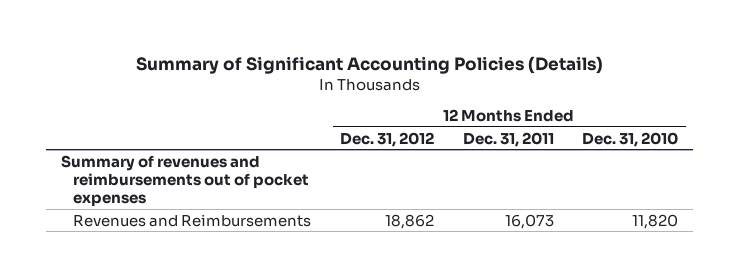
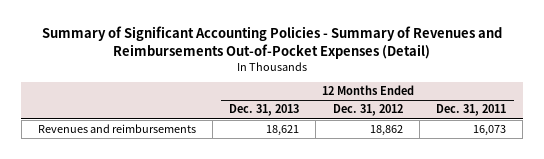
[135,55,603,74] Summary of Significant Accounting Policies (Details) -> [41,26,502,59] Summary of Significant Accounting Policies - Summary of Revenues and Reimbursements Out-of-Pocket Expenses (Detail)
[582,131,679,147] Dec. 31, 2010 -> none
none -> [229,104,300,117] Dec. 31, 2013
[60,154,310,207] Summary of revenues and reimbursements out of pocket expenses -> none
[73,213,312,227] Revenues and Reimbursements -> [37,124,196,134] Revenues and reimbursements

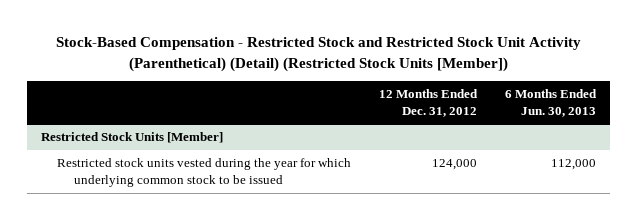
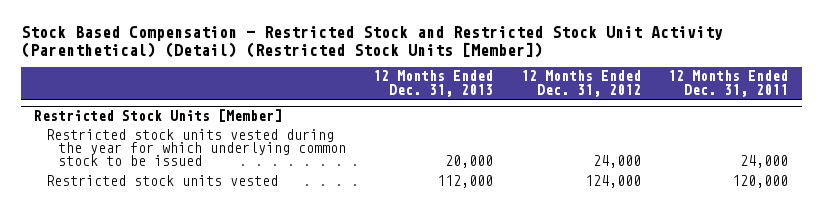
[55,37,581,72] Stock-Based Compensation - Restricted Stock and Restricted Stock Unit Activity (Parenthetical) (Detail) (Restricted Stock Units [Member]) -> [20,26,723,58] Stock Based Compensation - Restricted Stock and Restricted Stock Unit Activity (Parenthetical) (Detail) (Restricted Stock Units [Member])
[505,89,598,117] 6 Months Ended Jun. 30, 2013 -> none
none -> [373,70,494,97] 12 Months Ended Dec. 31, 2013
none -> [668,70,789,97] 12 Months Ended Dec. 31, 2011
[432,159,478,171] 124,000 -> [592,155,641,169] 24,000
none -> [46,174,279,186] Restricted stock units vested

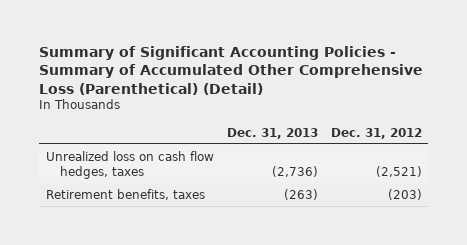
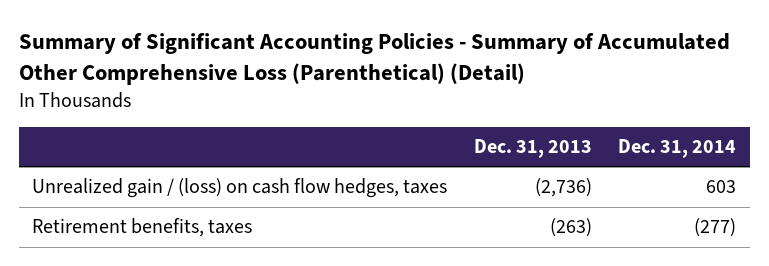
[330,127,422,139] Dec. 31, 2012 -> none
none -> [618,139,737,159] Dec. 31, 2014
[45,150,214,179] Unrealized loss on cash flow hedges, taxes -> [32,178,448,199] Unrealized gain / (loss) on cash flow hedges, taxes

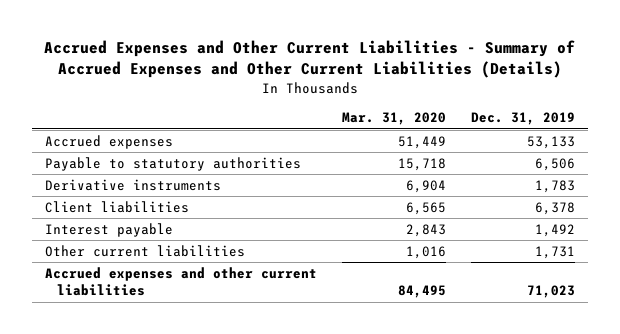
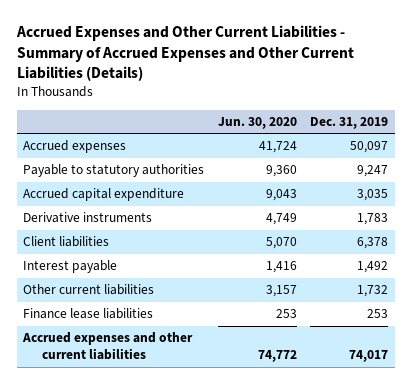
[341,112,446,126] Mar. 31, 2020 -> none
none -> [217,116,297,129] Jun. 30, 2020
[527,135,576,149] 53,133 -> [349,141,388,154] 50,097
[535,157,576,171] 6,506 -> [356,165,388,178] 9,247
none -> [23,188,185,202] Accrued capital expenditure
[535,245,576,259] 1,731 -> [356,285,388,298] 1,732
none -> [23,308,154,320] Finance lease liabilities
[527,285,576,299] 71,023 -> [348,350,388,363] 74,017

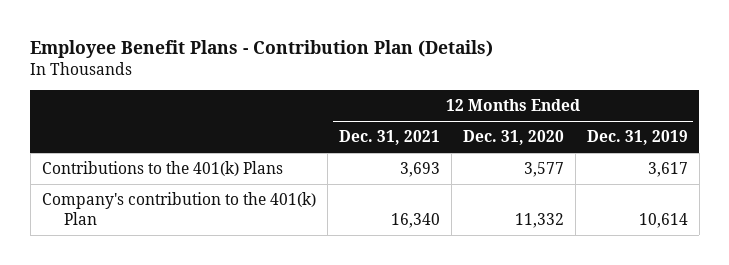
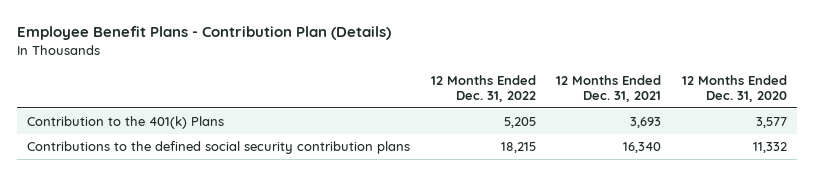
[586,130,688,146] Dec. 31, 2019 -> none
none -> [430,74,536,102] 12 Months Ended Dec. 31, 2022
[41,161,283,177] Contributions to the 401(k) Plans -> [27,115,225,129] Contribution to the 401(k) Plans
[41,192,316,225] Company's contribution to the 401(k) Plan -> [27,140,411,154] Contributions to the defined social security contribution plans

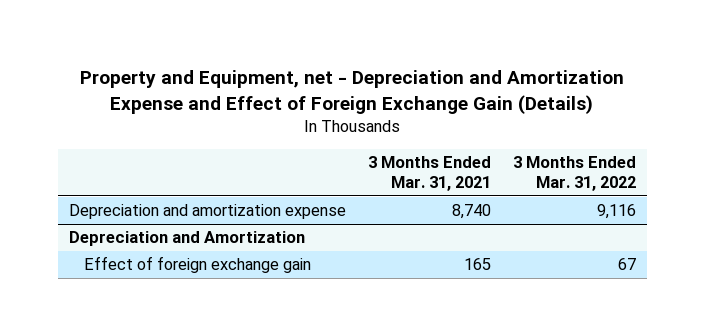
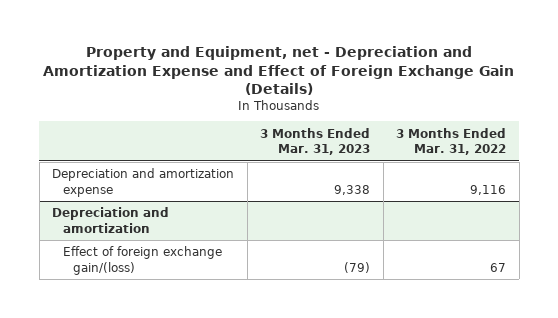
[367,156,491,192] 3 Months Ended Mar. 31, 2021 -> none
none -> [260,127,371,155] 3 Months Ended Mar. 31, 2023
[68,231,305,247] Depreciation and Amortization -> [52,207,170,233] Depreciation and amortization
[83,256,311,274] Effect of foreign exchange gain -> [62,246,222,275] Effect of foreign exchange gain/(loss)

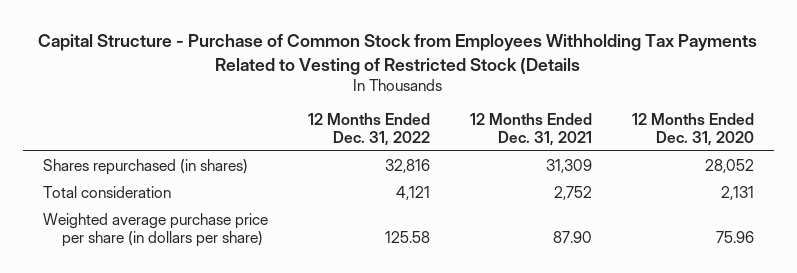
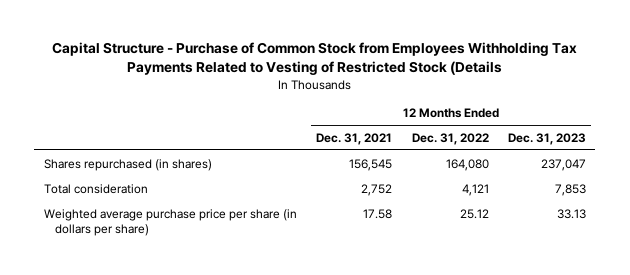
[631,113,754,147] 12 Months Ended Dec. 31, 2020 -> none
none -> [507,133,586,146] Dec. 31, 2023
[385,158,431,173] 32,816 -> [445,158,489,171] 164,080
[545,158,592,173] 31,309 -> [349,158,393,171] 156,545
[385,230,431,243] 125.58 -> [459,208,489,219] 25.12
[552,230,592,243] 87.90 -> [363,208,393,219] 17.58

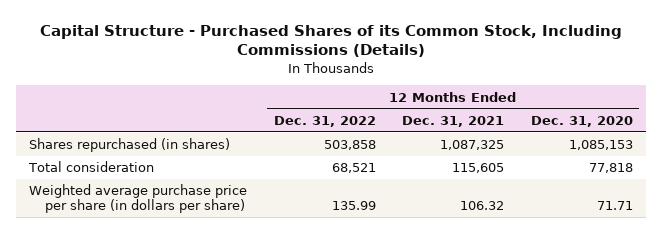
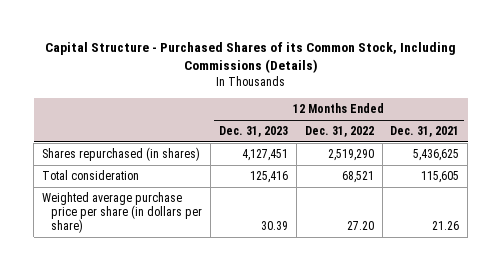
[530,115,633,127] Dec. 31, 2020 -> none
none -> [218,126,288,138] Dec. 31, 2023
[323,140,376,151] 503,858 -> [327,149,374,162] 2,519,290
[440,140,505,151] 1,087,325 -> [413,149,460,162] 5,436,625
[331,201,376,211] 135.99 -> [346,221,374,231] 27.20
[460,201,505,211] 106.32 -> [432,221,460,231] 21.26

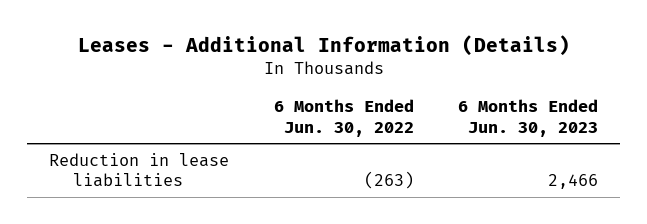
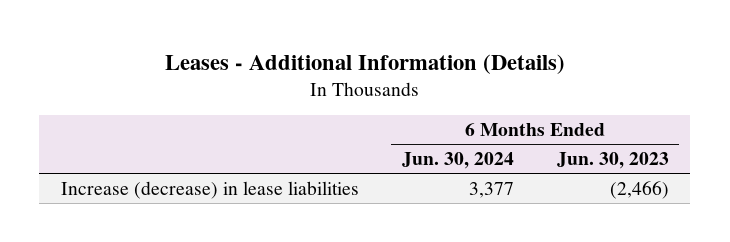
[273,99,414,138] 6 Months Ended Jun. 30, 2022 -> none
none -> [401,152,514,170] Jun. 30, 2024
[49,152,230,188] Reduction in lease liabilities -> [60,180,359,199] Increase (decrease) in lease liabilities
[547,174,598,190] 2,466 -> [609,180,669,199] (2,466)

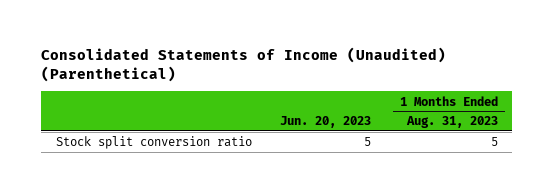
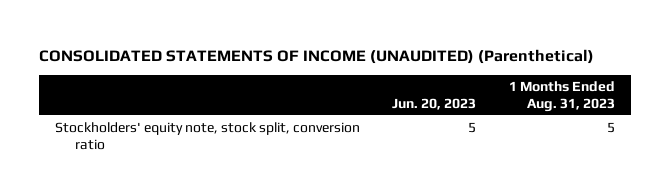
[41,47,447,83] Consolidated Statements of Income (Unaudited) (Parenthetical) -> [39,48,595,64] CONSOLIDATED STATEMENTS OF INCOME (UNAUDITED) (Parenthetical)
[55,136,252,150] Stock split conversion ratio -> [55,121,361,150] Stockholders' equity note, stock split, conversion ratio

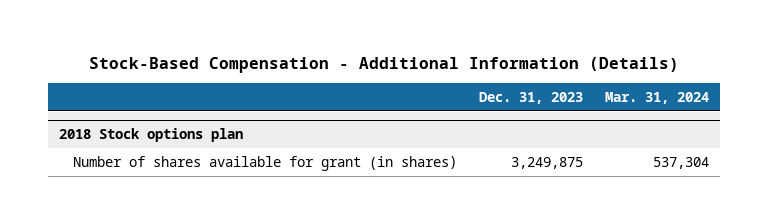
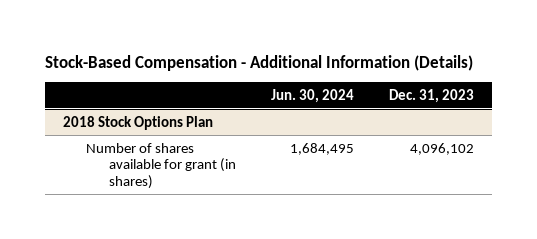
[605,92,710,105] Mar. 31, 2024 -> none
none -> [270,88,354,103] Jun. 30, 2024
[58,127,243,142] 2018 Stock options plan -> [62,115,213,130] 2018 Stock Options Plan
[511,156,584,169] 3,249,875 -> [409,142,474,155] 4,096,102

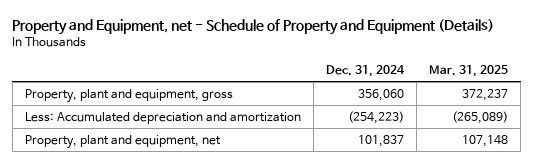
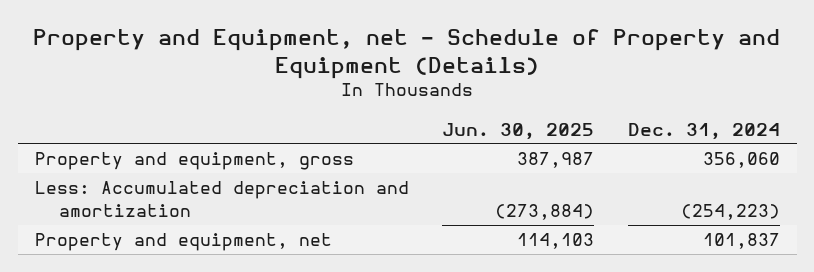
[429,64,509,77] Mar. 31, 2025 -> none
none -> [442,122,595,140] Jun. 30, 2025
[24,88,233,103] Property, plant and equipment, gross -> [34,152,354,171] Property and equipment, gross
[24,134,221,149] Property, plant and equipment, net -> [34,233,332,252] Property and equipment, net

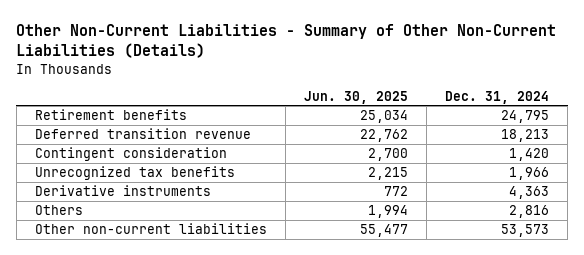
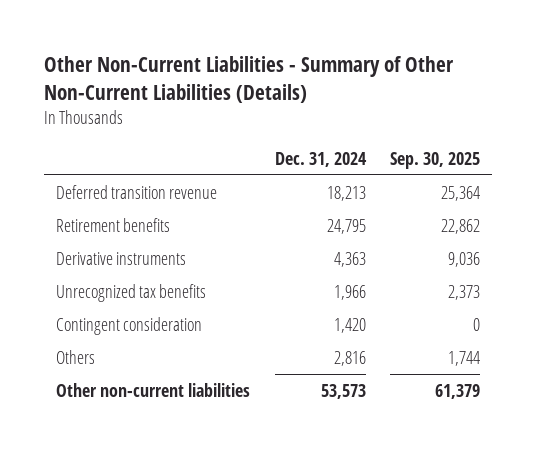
[304,90,409,104] Jun. 30, 2025 -> none
none -> [390,151,481,169] Sep. 30, 2025
[34,109,187,121] Retirement benefits -> [56,217,171,232] Retirement benefits
[34,166,235,181] Unrecognized tax benefits -> [56,283,207,302] Unrecognized tax benefits
[34,147,227,162] Contingent consideration -> [56,316,203,335] Contingent consideration

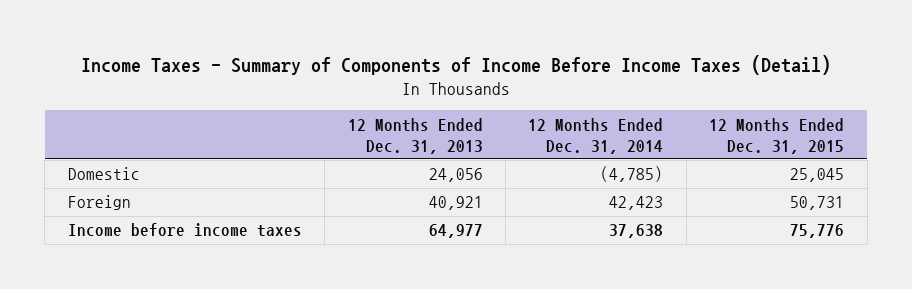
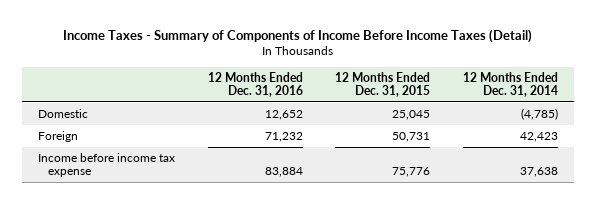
[347,117,483,154] 12 Months Ended Dec. 31, 2013 -> none
none -> [207,71,303,98] 12 Months Ended Dec. 31, 2016
[67,223,302,238] Income before income taxes -> [38,152,176,178] Income before income tax expense

